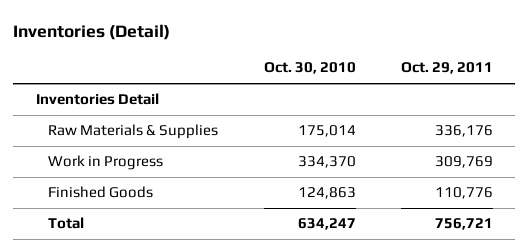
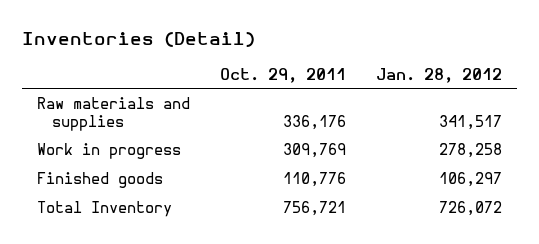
[263,62,356,75] Oct. 30, 2010 -> none
none -> [376,67,503,83] Jan. 28, 2012
[35,93,159,106] Inventories Detail -> none
[48,124,219,140] Raw Materials & Supplies -> [36,96,190,131] Raw materials and supplies
[48,155,164,171] Work in Progress -> [36,142,181,159] Work in progress
[48,186,154,199] Finished Goods -> [36,171,163,188] Finished goods
[48,217,85,230] Total -> [36,200,172,217] Total Inventory

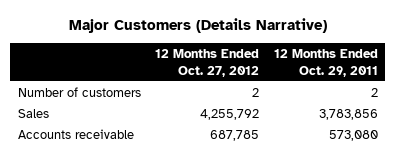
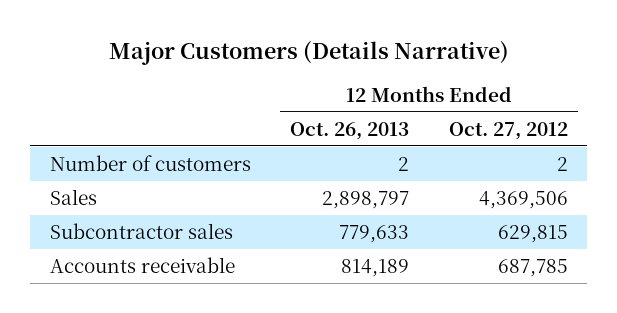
[273,49,378,77] 12 Months Ended Oct. 29, 2011 -> none
none -> [290,121,410,140] Oct. 26, 2013
[200,109,260,121] 4,255,792 -> [478,190,568,209] 4,369,506
none -> [49,222,233,239] Subcontractor sales

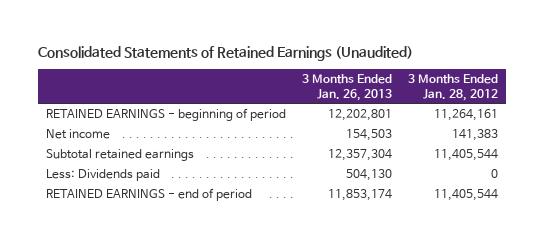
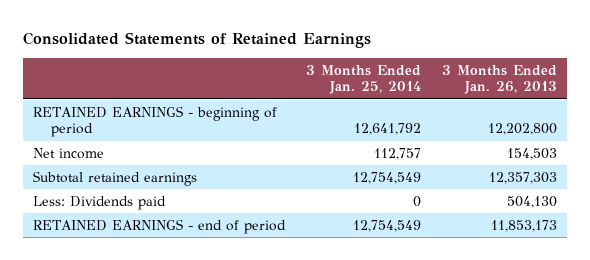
[38,45,414,61] Consolidated Statements of Retained Earnings (Unaudited) -> [22,32,371,49] Consolidated Statements of Retained Earnings
[408,74,499,101] 3 Months Ended Jan. 28, 2012 -> none
none -> [305,64,421,95] 3 Months Ended Jan. 25, 2014
[328,109,393,122] 12,202,801 -> [487,123,557,136] 12,202,800
[328,149,393,162] 12,357,304 -> [488,171,557,184] 12,357,303
[328,189,393,202] 11,853,174 -> [490,219,557,232] 11,853,173

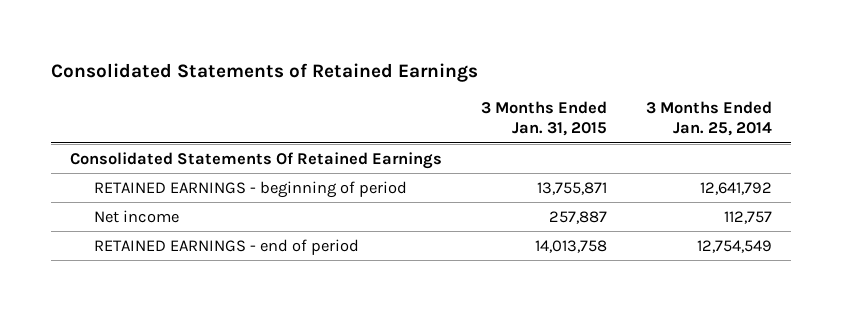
[441,64,557,95] 3 Months Ended Jan. 26, 2013 -> none
none -> [481,100,608,137] 3 Months Ended Jan. 31, 2015
none -> [70,151,443,169] Consolidated Statements Of Retained Earnings
[32,170,197,186] Subtotal retained earnings -> none
[32,195,166,210] Less: Dividends paid -> none

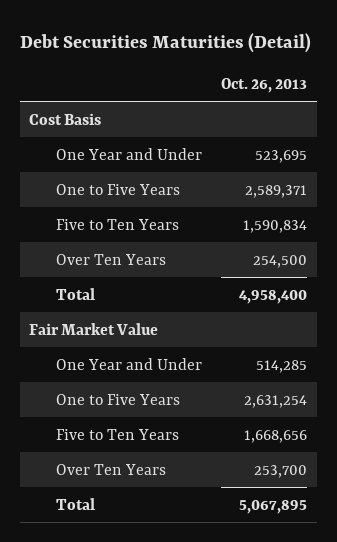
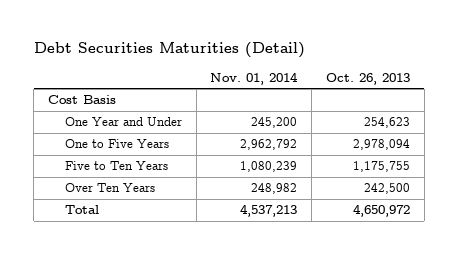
none -> [210,71,299,85] Nov. 01, 2014
[29,322,159,335] Fair Market Value -> none
[56,357,203,370] One Year and Under -> none
[56,393,181,405] One to Five Years -> none
[56,428,180,440] Five to Ten Years -> none
[56,463,167,475] Over Ten Years -> none
[56,497,96,510] Total -> none
[255,149,308,163] 523,695 -> [363,117,410,129] 254,623
[245,184,308,198] 2,589,371 -> [352,139,410,151] 2,978,094
[243,219,308,233] 1,590,834 -> [352,161,410,173] 1,175,755
[253,254,308,268] 254,500 -> [363,183,410,195] 242,500
[239,289,308,304] 4,958,400 -> [352,204,410,218] 4,650,972

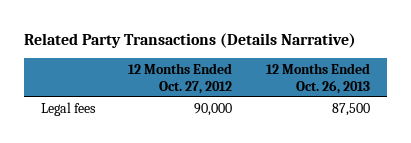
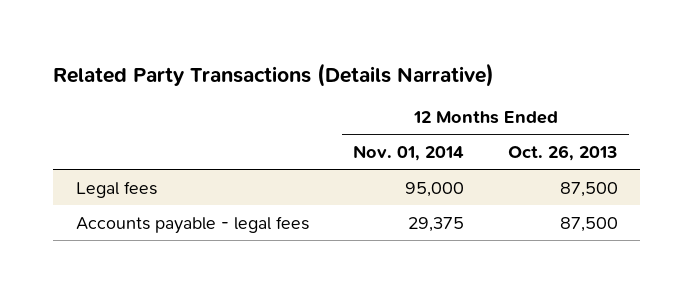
[128,62,233,94] 12 Months Ended Oct. 27, 2012 -> none
none -> [352,145,464,162] Nov. 01, 2014
none -> [75,215,309,234] Accounts payable - legal fees

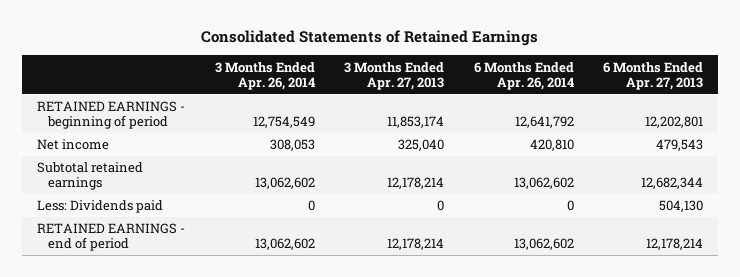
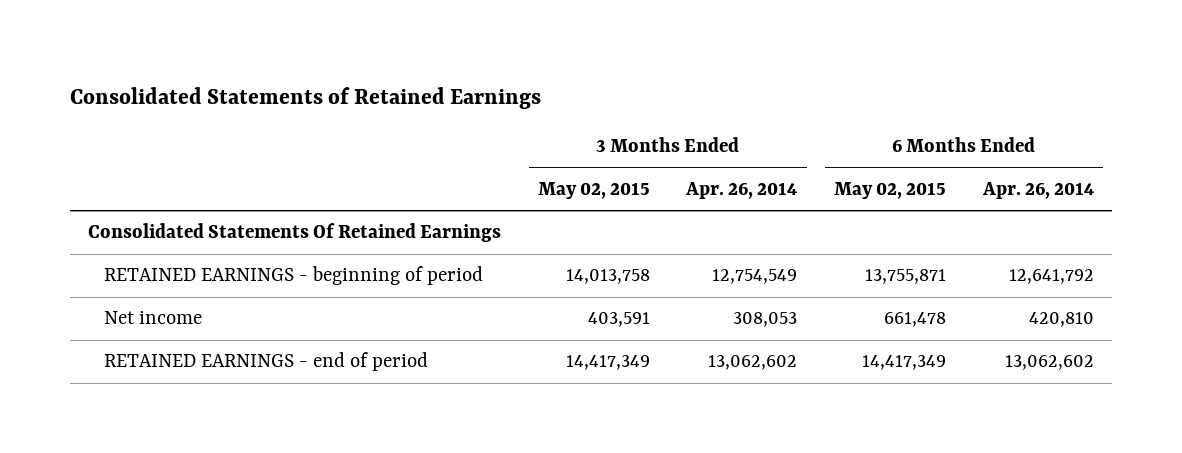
[344,61,445,90] 3 Months Ended Apr. 27, 2013 -> none
[603,61,704,90] 6 Months Ended Apr. 27, 2013 -> none
none -> [537,181,650,199] May 02, 2015
none -> [834,181,947,199] May 02, 2015
none -> [88,223,502,243] Consolidated Statements Of Retained Earnings
[37,162,144,191] Subtotal retained earnings -> none
[37,200,164,214] Less: Dividends paid -> none

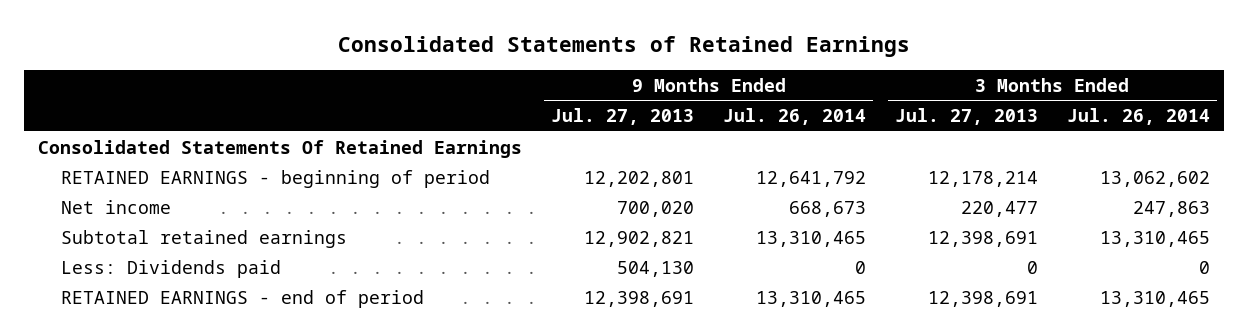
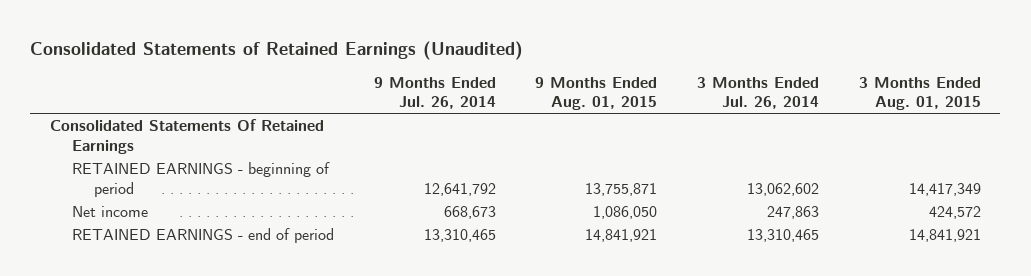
[337,35,910,57] Consolidated Statements of Retained Earnings -> [30,40,524,60] Consolidated Statements of Retained Earnings (Unaudited)
[551,107,695,125] Jul. 27, 2013 -> none
[894,107,1038,125] Jul. 27, 2013 -> none
none -> [535,76,658,111] 9 Months Ended Aug. 01, 2015
none -> [858,76,981,111] 3 Months Ended Aug. 01, 2015
[61,229,348,248] Subtotal retained earnings -> none
[61,259,282,278] Less: Dividends paid -> none

